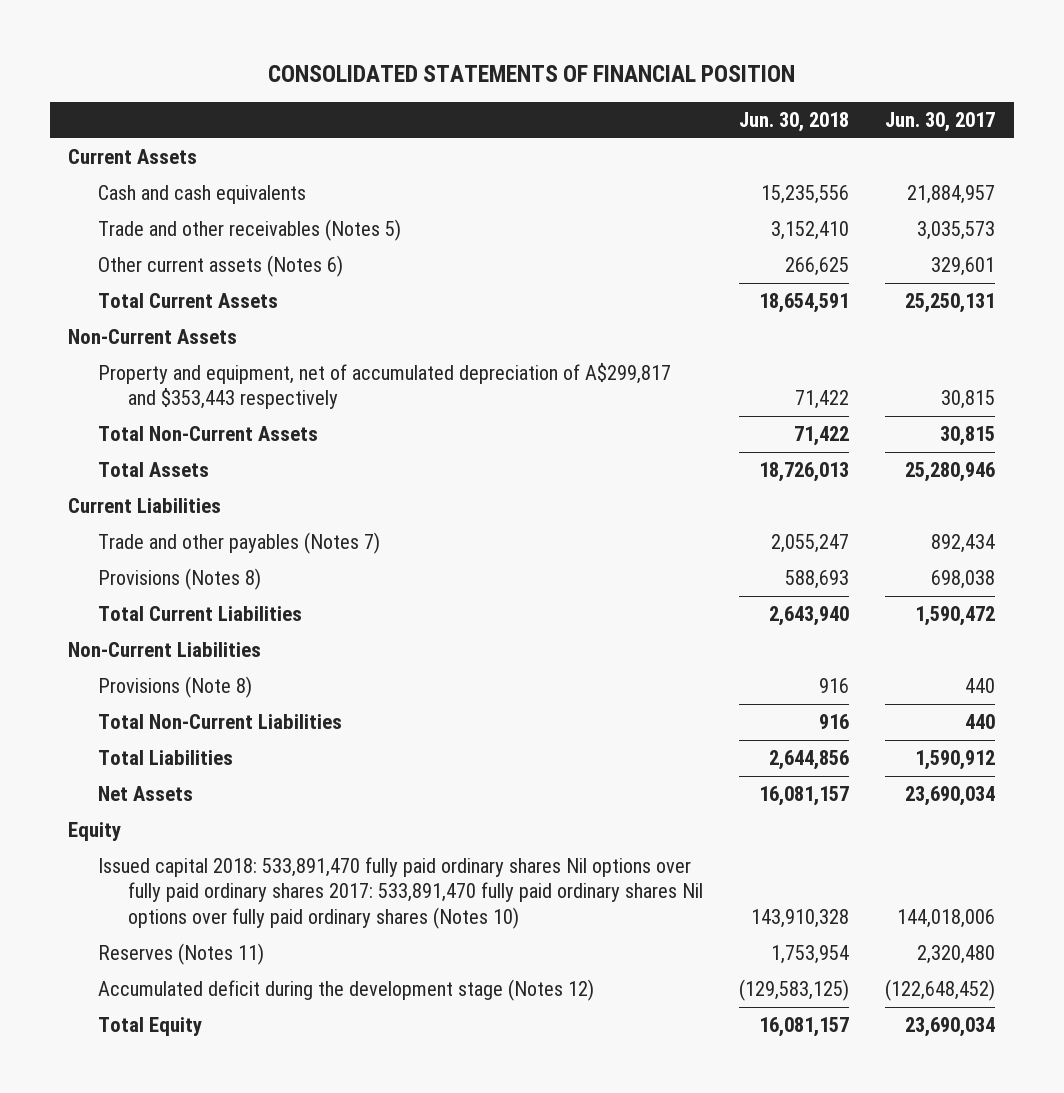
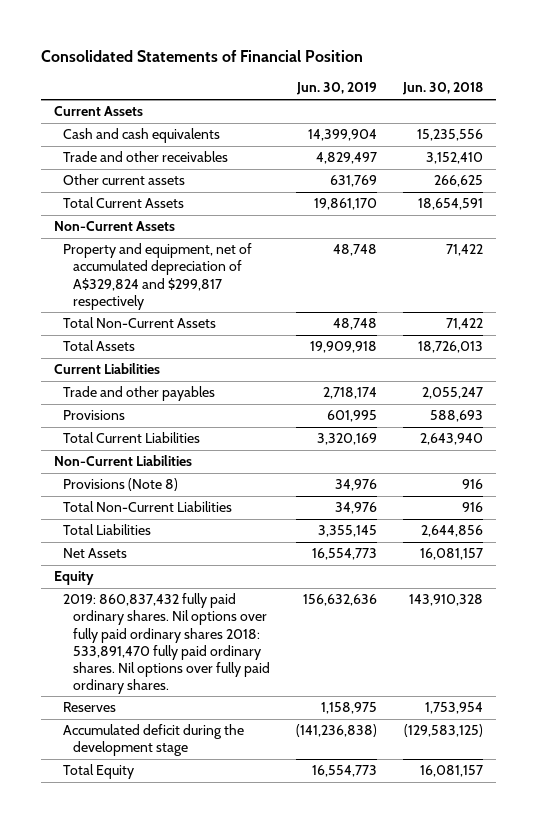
[267,64,795,82] CONSOLIDATED STATEMENTS OF FINANCIAL POSITION -> [40,50,363,63] Consolidated Statements of Financial Position
[885,112,996,133] Jun. 30, 2017 -> none
none -> [296,82,378,96] Jun. 30, 2019
[98,219,402,242] Trade and other receivables (Notes 5) -> [63,151,229,163] Trade and other receivables
[98,255,344,278] Other current assets (Notes 6) -> [63,174,186,186] Other current assets
[98,363,672,410] Property and equipment, net of accumulated depreciation of A$299,817 and $353,443 respectively -> [63,243,253,310] Property and equipment, net of accumulated depreciation of A$329,824 and $299,817 respectively
[98,532,381,555] Trade and other payables (Notes 7) -> [63,386,216,402] Trade and other payables
[98,568,262,591] Provisions (Notes 8) -> [63,410,126,421] Provisions
[98,857,703,929] Issued capital 2018: 533,891,470 fully paid ordinary shares Nil options over fully paid ordinary shares 2017: 533,891,470 fully paid ordinary shares Nil options over fully paid ordinary shares (Notes 10) -> [63,593,271,694] 2019: 860,837,432 fully paid ordinary shares. Nil options over fully paid ordinary shares 2018: 533,891,470 fully paid ordinary shares. Nil options over fully paid ordinary shares.
[98,943,265,966] Reserves (Notes 11) -> [63,702,117,713] Reserves
[98,979,595,1002] Accumulated deficit during the development stage (Notes 12) -> [63,724,245,757] Accumulated deficit during the development stage

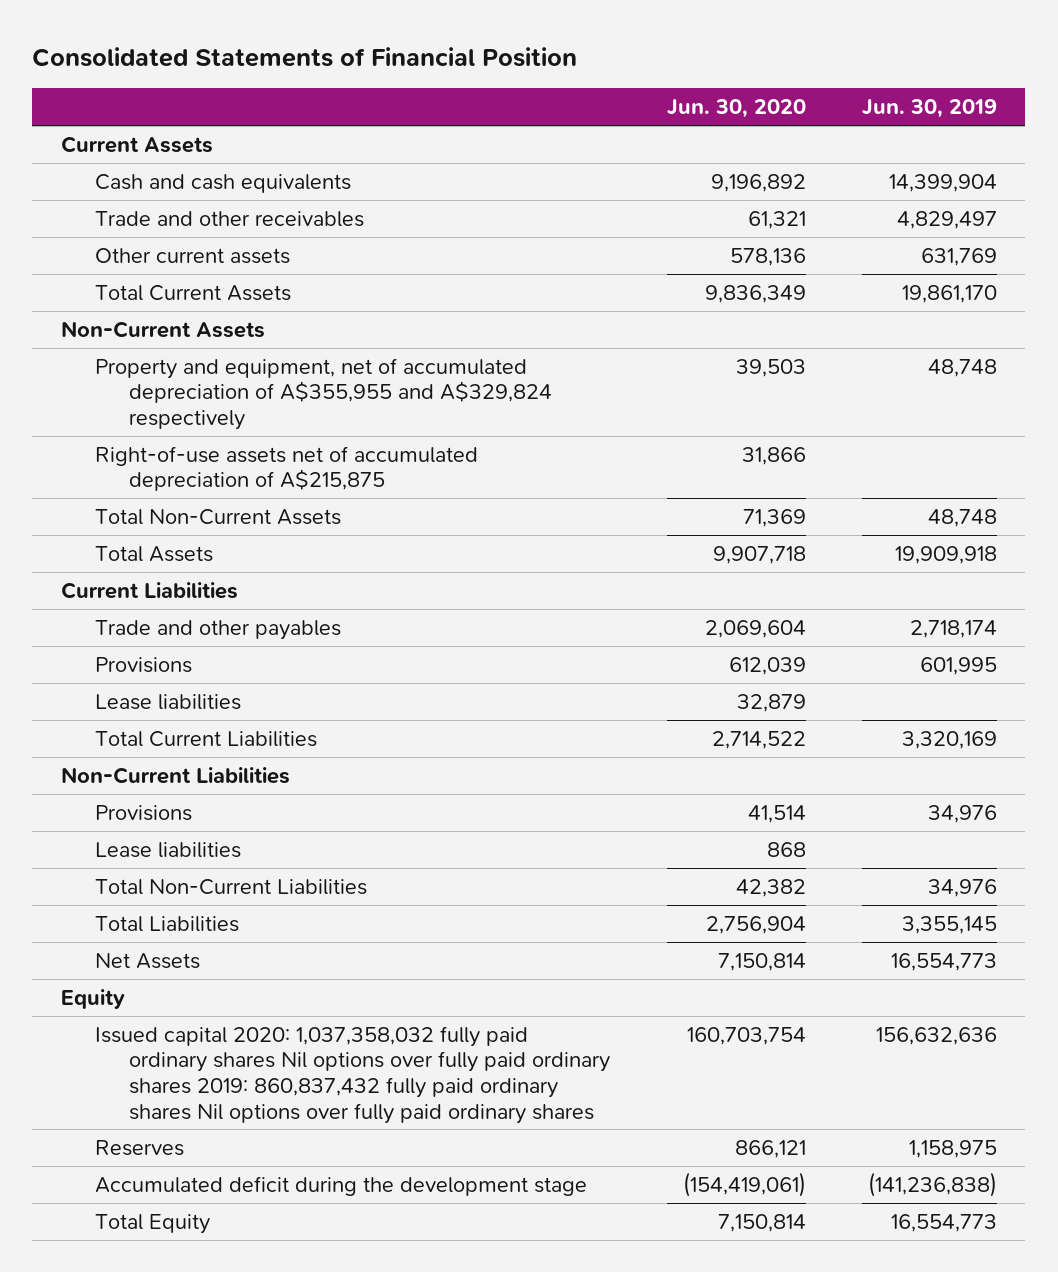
[401,82,483,96] Jun. 30, 2018 -> none
none -> [666,99,806,119] Jun. 30, 2020
[63,243,253,310] Property and equipment, net of accumulated depreciation of A$329,824 and $299,817 respectively -> [94,357,552,430] Property and equipment, net of accumulated depreciation of A$355,955 and A$329,824 respectively
none -> [94,445,478,492] Right-of-use assets net of accumulated depreciation of A$215,875
none -> [94,693,241,710] Lease liabilities
[63,478,179,492] Provisions (Note 8) -> [94,804,192,821] Provisions
none -> [94,841,241,858] Lease liabilities
[63,593,271,694] 2019: 860,837,432 fully paid ordinary shares. Nil options over fully paid ordinary shares 2018: 533,891,470 fully paid ordinary shares. Nil options over fully paid ordinary shares. -> [94,1025,610,1124] Issued capital 2020: 1,037,358,032 fully paid ordinary shares Nil options over fully paid ordinary shares 2019: 860,837,432 fully paid ordinary shares Nil options over fully paid ordinary shares

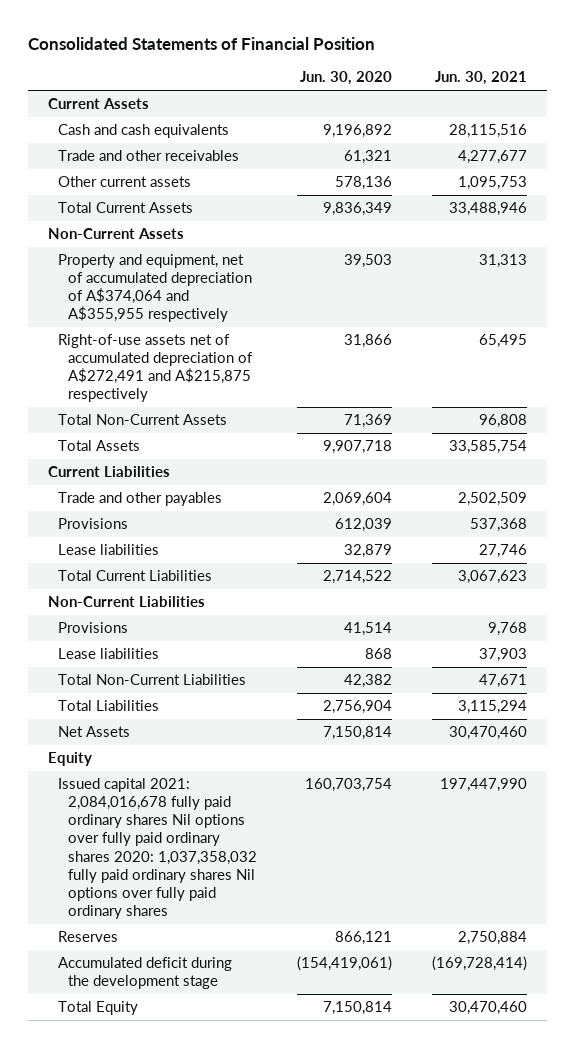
[862,99,998,119] Jun. 30, 2019 -> none
none -> [435,71,528,86] Jun. 30, 2021
[94,357,552,430] Property and equipment, net of accumulated depreciation of A$355,955 and A$329,824 respectively -> [57,254,252,323] Property and equipment, net of accumulated depreciation of A$374,064 and A$355,955 respectively
[94,445,478,492] Right-of-use assets net of accumulated depreciation of A$215,875 -> [57,334,253,403] Right-of-use assets net of accumulated depreciation of A$272,491 and A$215,875 respectively
[94,1025,610,1124] Issued capital 2020: 1,037,358,032 fully paid ordinary shares Nil options over fully paid ordinary shares 2019: 860,837,432 fully paid ordinary shares Nil options over fully paid ordinary shares -> [57,778,257,919] Issued capital 2021: 2,084,016,678 fully paid ordinary shares Nil options over fully paid ordinary shares 2020: 1,037,358,032 fully paid ordinary shares Nil options over fully paid ordinary shares

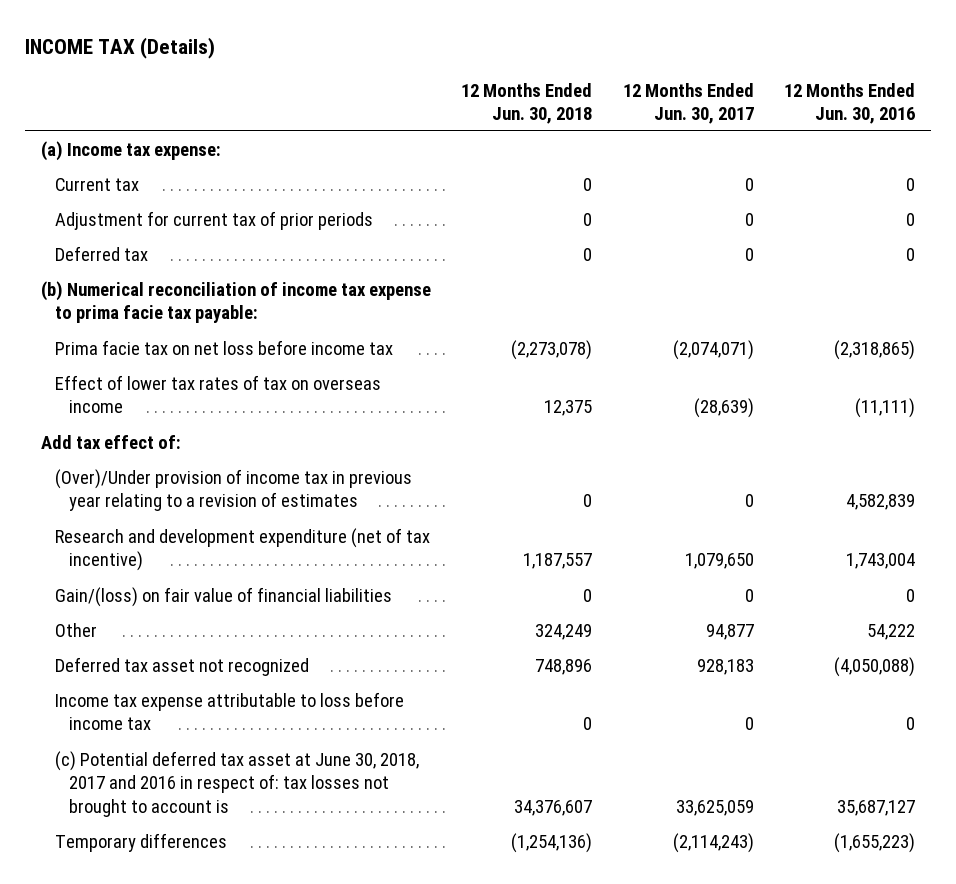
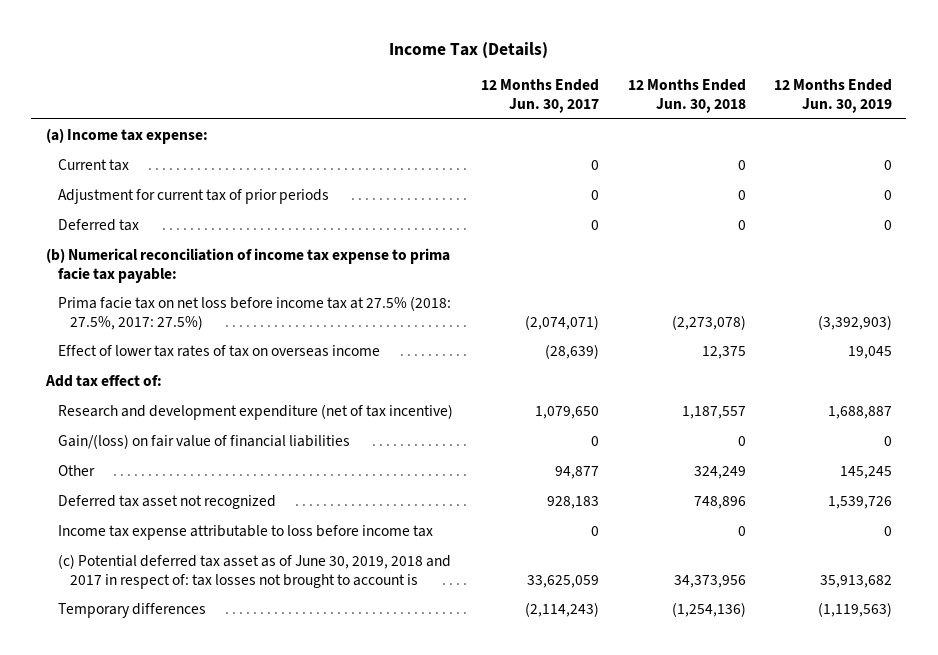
[25,36,216,59] INCOME TAX (Details) -> [388,42,548,59] Income Tax (Details)
[784,82,916,124] 12 Months Ended Jun. 30, 2016 -> none
none -> [773,79,892,114] 12 Months Ended Jun. 30, 2019
[54,340,393,356] Prima facie tax on net loss before income tax -> [57,295,451,330] Prima facie tax on net loss before income tax at 27.5% (2018: 27.5%, 2017: 27.5%)
[54,469,412,512] (Over)/Under provision of income tax in previous year relating to a revision of estimates -> none
[54,751,419,817] (c) Potential deferred tax asset at June 30, 2018, 2017 and 2016 in respect of: tax losses not brought to account is -> [57,553,451,589] (c) Potential deferred tax asset as of June 30, 2019, 2018 and 2017 in respect of: tax losses not brought to account is
[514,799,593,816] 34,376,607 -> [673,574,746,588] 34,373,956

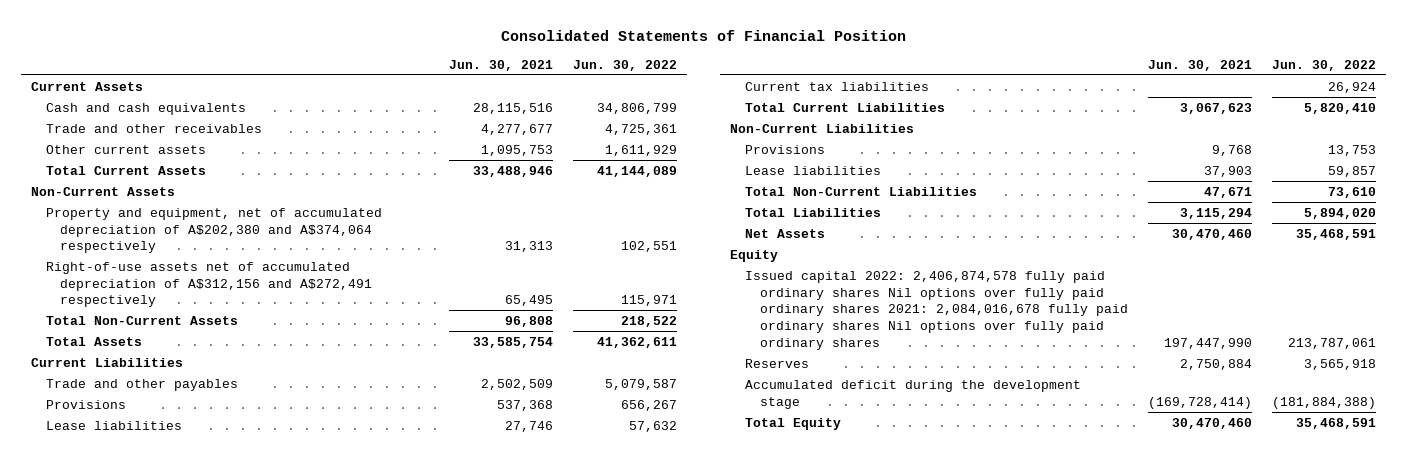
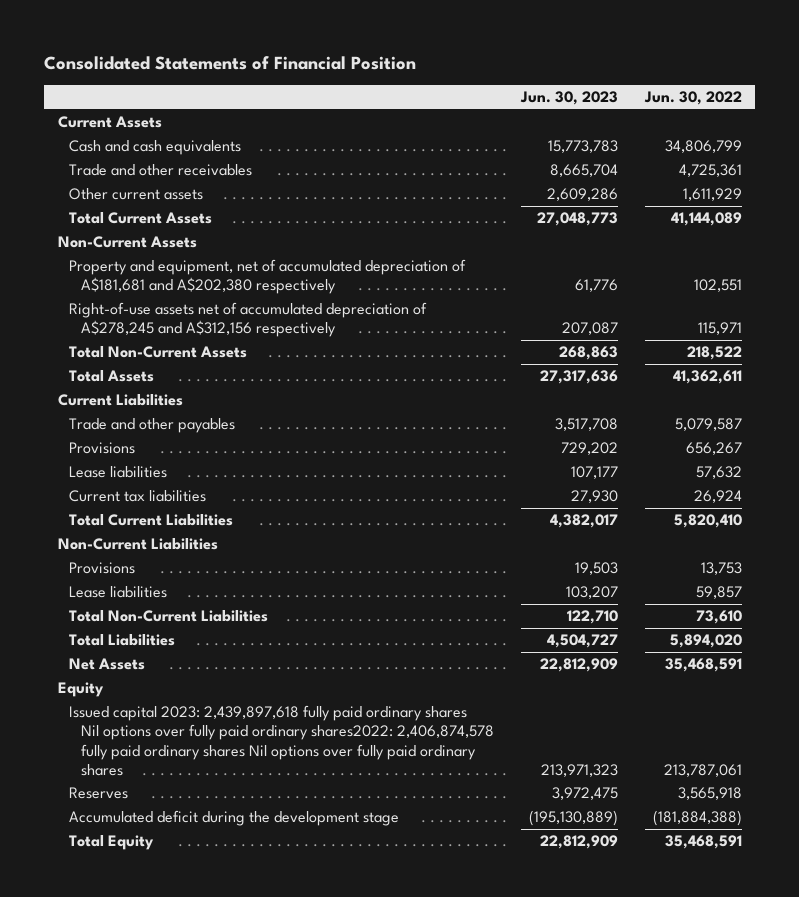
[448,59,553,71] Jun. 30, 2021 -> none
none -> [519,90,618,105] Jun. 30, 2023
[45,207,382,254] Property and equipment, net of accumulated depreciation of A$202,380 and A$374,064 respectively -> [69,259,467,295] Property and equipment, net of accumulated depreciation of A$181,681 and A$202,380 respectively
[45,261,373,308] Right-of-use assets net of accumulated depreciation of A$312,156 and A$272,491 respectively -> [69,302,428,338] Right-of-use assets net of accumulated depreciation of A$278,245 and A$312,156 respectively
[744,270,1128,351] Issued capital 2022: 2,406,874,578 fully paid ordinary shares Nil options over fully paid ordinary shares 2021: 2,084,016,678 fully paid ordinary shares Nil options over fully paid ordinary shares -> [69,705,494,776] Issued capital 2023: 2,439,897,618 fully paid ordinary shares Nil options over fully paid ordinary shares2022: 2,406,874,578 fully paid ordinary shares Nil options over fully paid ordinary shares

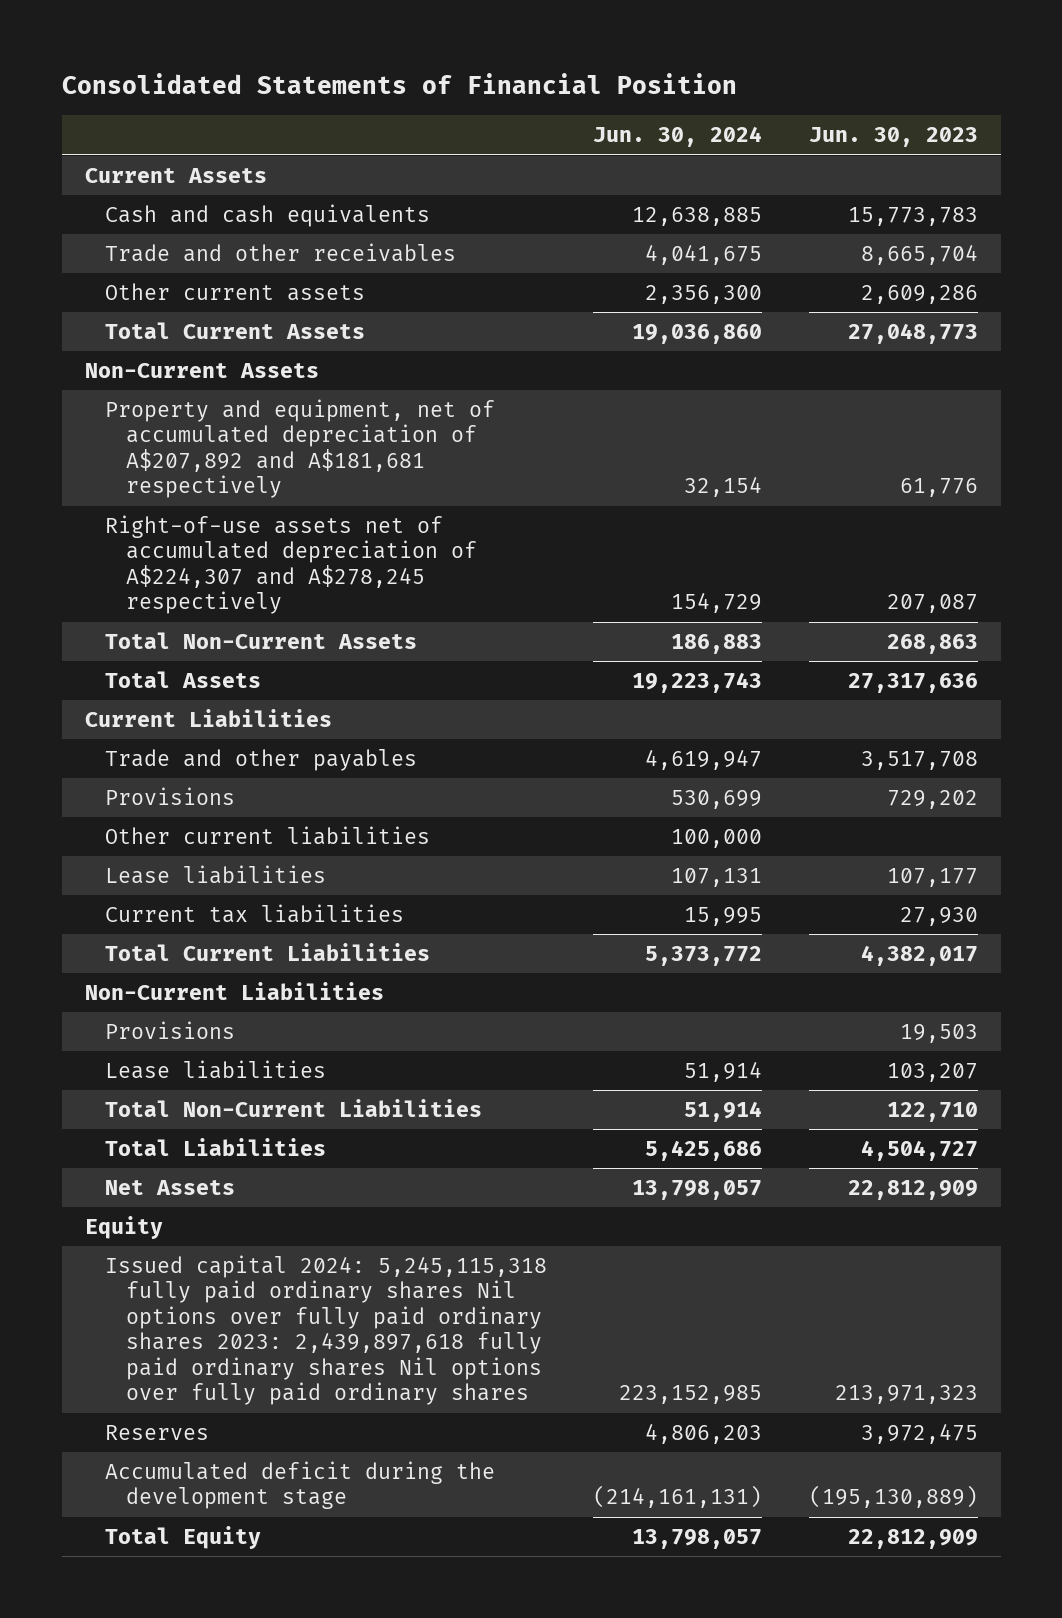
[643,90,742,105] Jun. 30, 2022 -> none
none -> [593,126,763,148] Jun. 30, 2024
[69,259,467,295] Property and equipment, net of accumulated depreciation of A$181,681 and A$202,380 respectively -> [105,399,496,499] Property and equipment, net of accumulated depreciation of A$207,892 and A$181,681 respectively
[69,302,428,338] Right-of-use assets net of accumulated depreciation of A$278,245 and A$312,156 respectively -> [105,515,477,615] Right-of-use assets net of accumulated depreciation of A$224,307 and A$278,245 respectively
none -> [105,826,431,846] Other current liabilities
[69,705,494,776] Issued capital 2023: 2,439,897,618 fully paid ordinary shares Nil options over fully paid ordinary shares2022: 2,406,874,578 fully paid ordinary shares Nil options over fully paid ordinary shares -> [105,1255,548,1406] Issued capital 2024: 5,245,115,318 fully paid ordinary shares Nil options over fully paid ordinary shares 2023: 2,439,897,618 fully paid ordinary shares Nil options over fully paid ordinary shares

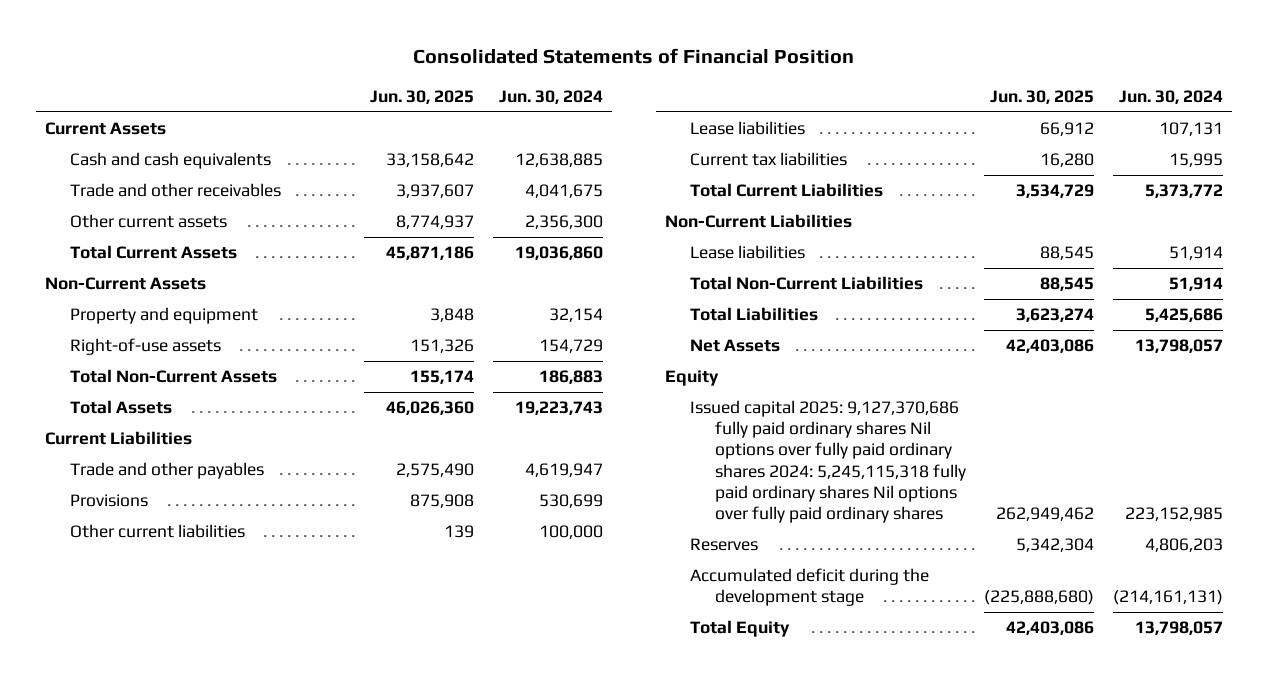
[808,127,978,148] Jun. 30, 2023 -> none
none -> [370,89,475,104] Jun. 30, 2025
[105,399,496,499] Property and equipment, net of accumulated depreciation of A$207,892 and A$181,681 respectively -> [69,307,258,325] Property and equipment
[105,515,477,615] Right-of-use assets net of accumulated depreciation of A$224,307 and A$278,245 respectively -> [69,338,221,356] Right-of-use assets
[105,1021,236,1040] Provisions -> none
[105,1255,548,1406] Issued capital 2024: 5,245,115,318 fully paid ordinary shares Nil options over fully paid ordinary shares 2023: 2,439,897,618 fully paid ordinary shares Nil options over fully paid ordinary shares -> [689,400,966,523] Issued capital 2025: 9,127,370,686 fully paid ordinary shares Nil options over fully paid ordinary shares 2024: 5,245,115,318 fully paid ordinary shares Nil options over fully paid ordinary shares

